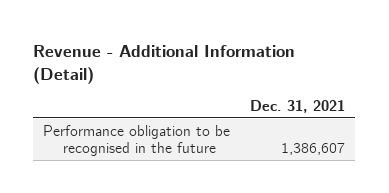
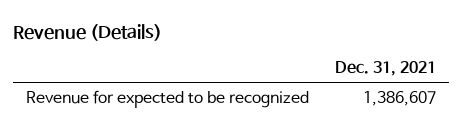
[33,44,296,84] Revenue - Additional Information (Detail) -> [13,23,163,41] Revenue (Details)
[43,124,231,157] Performance obligation to be recognised in the future -> [26,89,310,108] Revenue for expected to be recognized

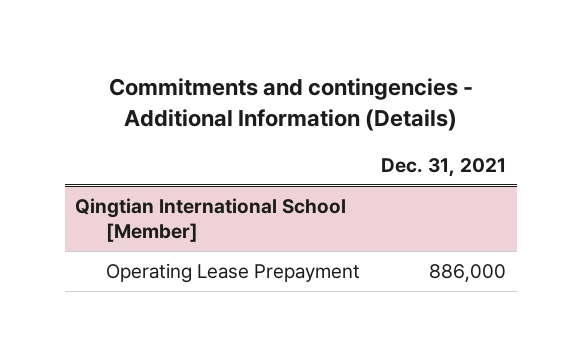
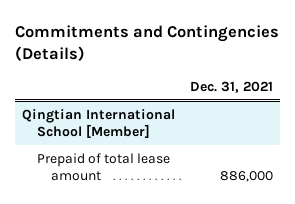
[108,78,473,131] Commitments and contingencies - Additional Information (Details) -> [14,24,279,61] Commitments and Contingencies (Details)
[105,262,360,283] Operating Lease Prepayment -> [36,153,170,181] Prepaid of total lease amount

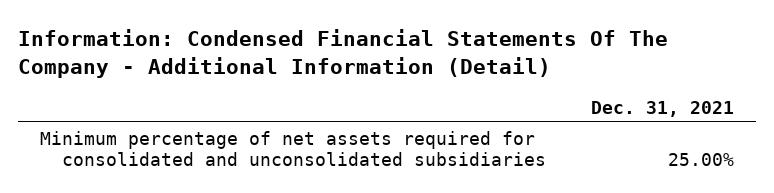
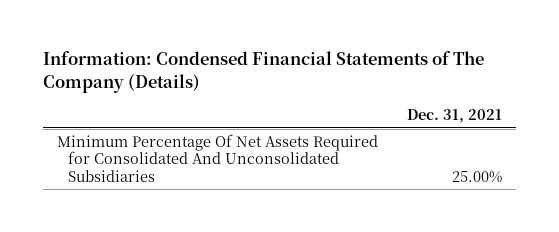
[17,28,668,78] Information: Condensed Financial Statements Of The Company - Additional Information (Detail) -> [42,51,484,93] Information: Condensed Financial Statements of The Company (Details)
[39,130,547,167] Minimum percentage of net assets required for consolidated and unconsolidated subsidiaries -> [57,134,379,182] Minimum Percentage Of Net Assets Required for Consolidated And Unconsolidated Subsidiaries

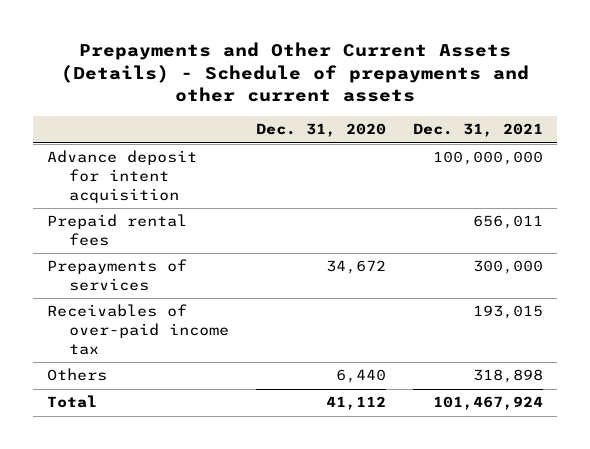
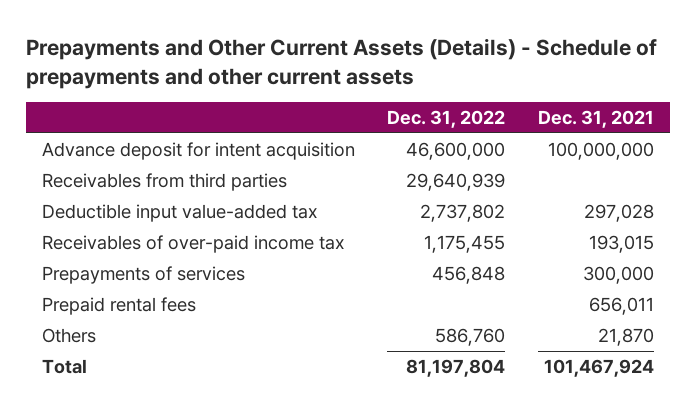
[255,123,386,138] Dec. 31, 2020 -> none
none -> [387,110,506,129] Dec. 31, 2022
none -> [42,172,288,191] Receivables from third parties
none -> [42,203,318,222] Deductible input value-added tax
[47,259,188,292] Prepayments of services -> [42,265,246,284] Prepayments of services
[47,214,188,247] Prepaid rental fees -> [42,296,197,315] Prepaid rental fees
[473,369,544,384] 318,898 -> [597,327,654,346] 21,870

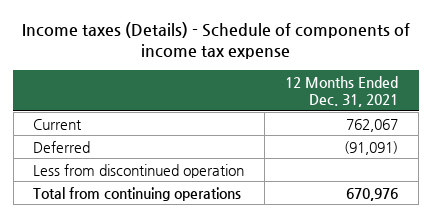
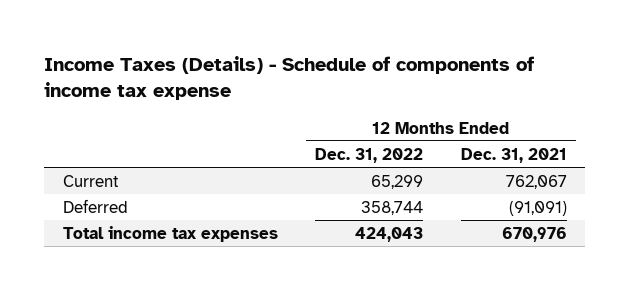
[21,21,410,60] Income taxes (Details) - Schedule of components of income tax expense -> [43,55,534,101] Income Taxes (Details) - Schedule of components of income tax expense
none -> [315,147,424,163] Dec. 31, 2022
[33,163,245,178] Less from discontinued operation -> none
[33,186,242,201] Total from continuing operations -> [62,226,278,243] Total income tax expenses

